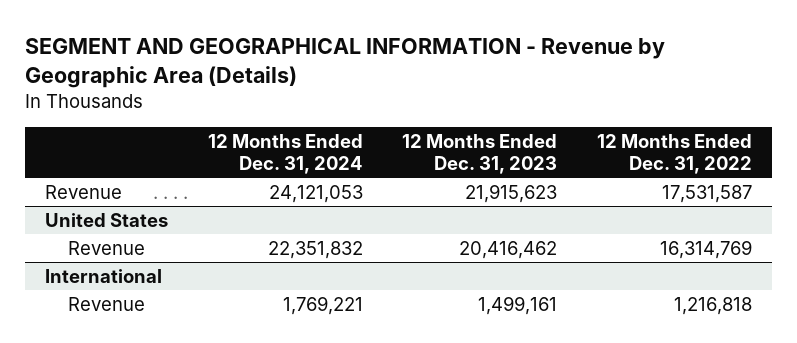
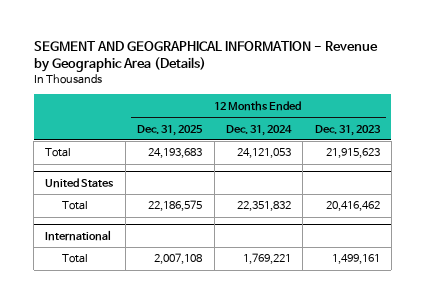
[597,133,753,175] 12 Months Ended Dec. 31, 2022 -> none
none -> [137,124,204,136] Dec. 31, 2025
[45,184,123,199] Revenue -> [45,148,72,158] Total
[67,240,145,255] Revenue -> [61,201,88,211] Total
[67,296,145,311] Revenue -> [61,254,88,264] Total

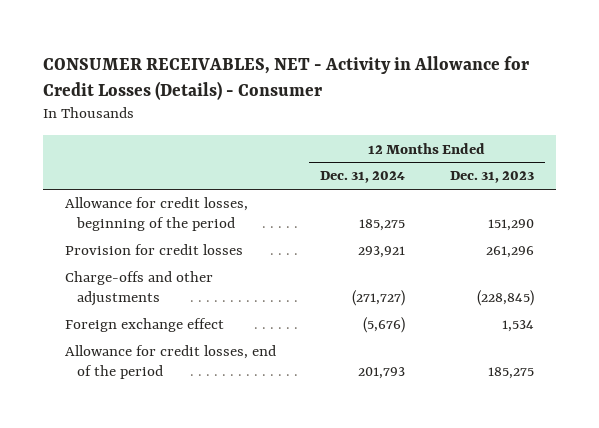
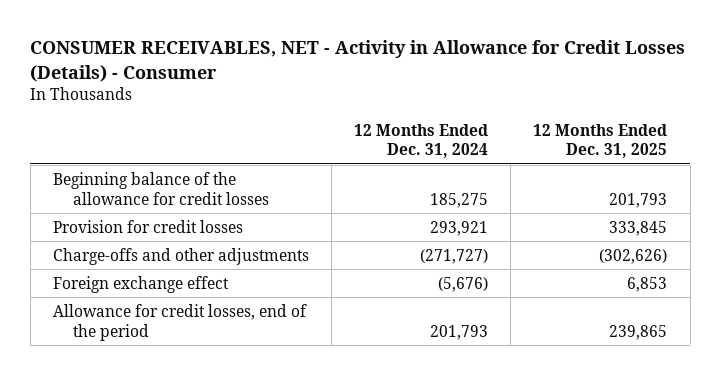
[449,171,534,184] Dec. 31, 2023 -> none
none -> [533,123,668,159] 12 Months Ended Dec. 31, 2025
[65,197,249,232] Allowance for credit losses, beginning of the period -> [52,171,270,205] Beginning balance of the allowance for credit losses

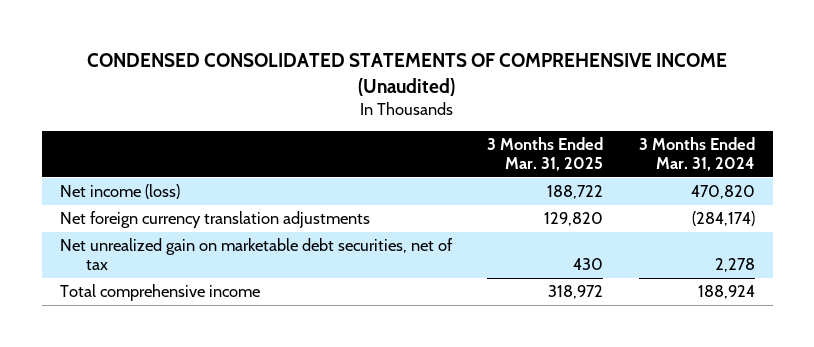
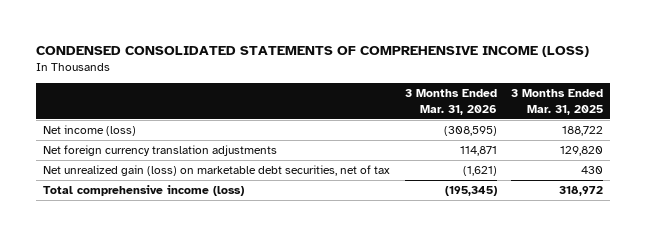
[87,53,728,96] CONDENSED CONSOLIDATED STATEMENTS OF COMPREHENSIVE INCOME (Unaudited) -> [36,45,590,57] CONDENSED CONSOLIDATED STATEMENTS OF COMPREHENSIVE INCOME (LOSS)
[638,137,755,172] 3 Months Ended Mar. 31, 2024 -> none
none -> [404,89,497,115] 3 Months Ended Mar. 31, 2026
[59,238,453,271] Net unrealized gain on marketable debt securities, net of tax -> [43,165,391,177] Net unrealized gain (loss) on marketable debt securities, net of tax
[59,284,260,302] Total comprehensive income -> [43,185,245,197] Total comprehensive income (loss)

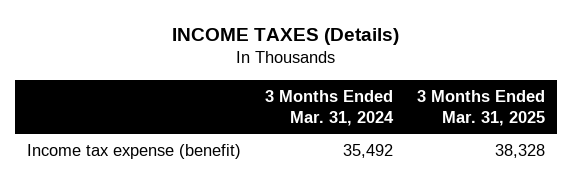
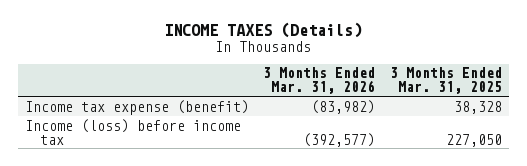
[264,90,394,126] 3 Months Ended Mar. 31, 2024 -> none
none -> [263,67,376,95] 3 Months Ended Mar. 31, 2026
none -> [25,118,242,145] Income (loss) before income tax

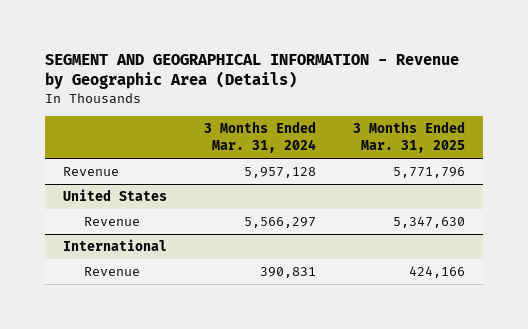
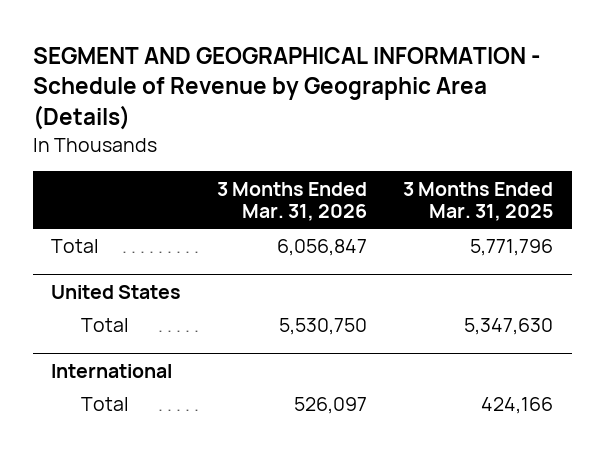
[44,53,459,90] SEGMENT AND GEOGRAPHICAL INFORMATION - Revenue by Geographic Area (Details) -> [33,46,541,131] SEGMENT AND GEOGRAPHICAL INFORMATION - Schedule of Revenue by Geographic Area (Details)
[203,121,316,154] 3 Months Ended Mar. 31, 2024 -> none
none -> [217,181,368,222] 3 Months Ended Mar. 31, 2026
[63,167,120,177] Revenue -> [51,239,100,254] Total
[83,217,140,227] Revenue -> [80,318,129,333] Total
[83,267,140,277] Revenue -> [80,397,129,412] Total

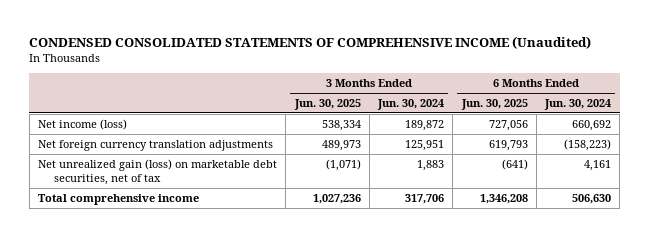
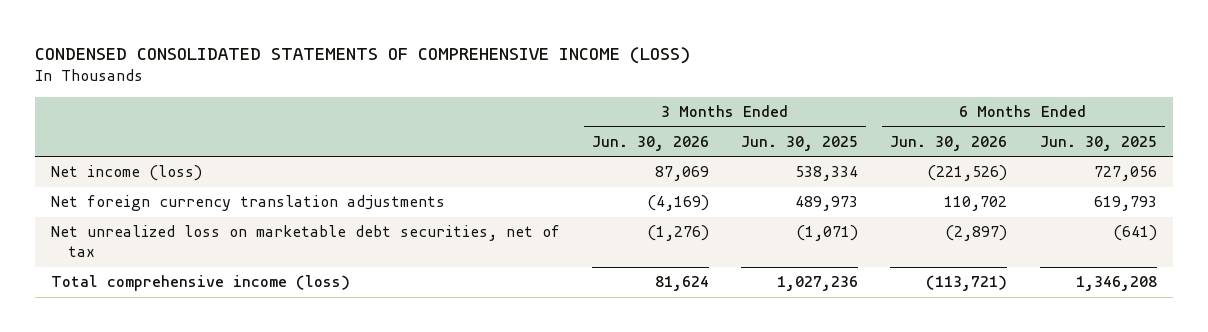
[29,35,592,49] CONDENSED CONSOLIDATED STATEMENTS OF COMPREHENSIVE INCOME (Unaudited) -> [34,46,690,64] CONDENSED CONSOLIDATED STATEMENTS OF COMPREHENSIVE INCOME (LOSS)
[377,98,445,110] Jun. 30, 2024 -> none
[544,98,612,110] Jun. 30, 2024 -> none
none -> [592,136,710,152] Jun. 30, 2026
none -> [890,136,1008,152] Jun. 30, 2026
[38,158,278,186] Net unrealized gain (loss) on marketable debt securities, net of tax -> [51,225,561,258] Net unrealized loss on marketable debt securities, net of tax
[38,193,200,205] Total comprehensive income -> [51,275,351,292] Total comprehensive income (loss)

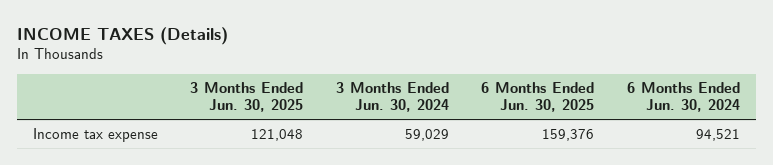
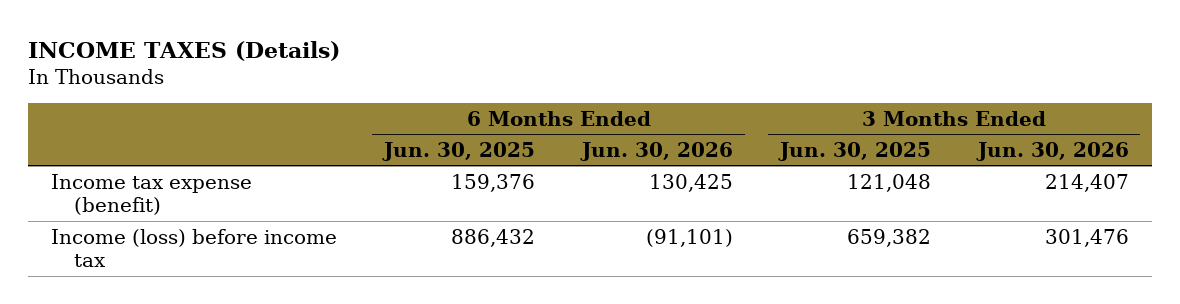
[335,82,449,113] 3 Months Ended Jun. 30, 2024 -> none
[626,82,740,113] 6 Months Ended Jun. 30, 2024 -> none
none -> [579,141,733,161] Jun. 30, 2026
none -> [975,141,1129,161] Jun. 30, 2026
[33,128,159,143] Income tax expense -> [51,173,253,215] Income tax expense (benefit)
none -> [51,228,338,267] Income (loss) before income tax

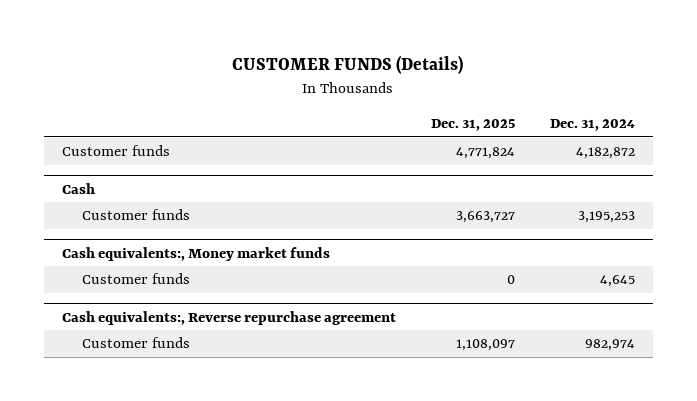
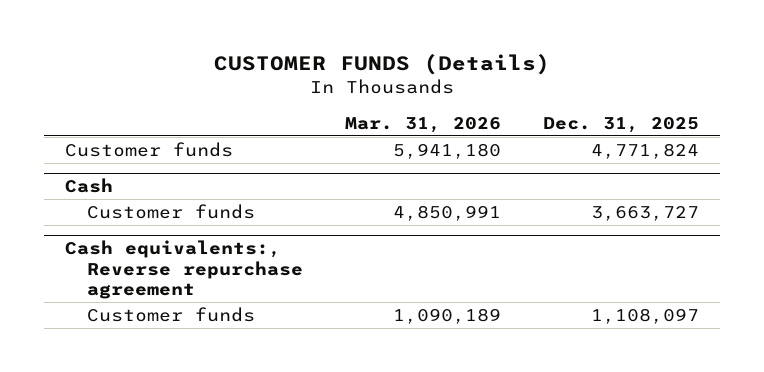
[550,118,636,131] Dec. 31, 2024 -> none
none -> [344,116,501,133] Mar. 31, 2026
[61,246,330,261] Cash equivalents:, Money market funds -> none
[81,273,190,285] Customer funds -> none

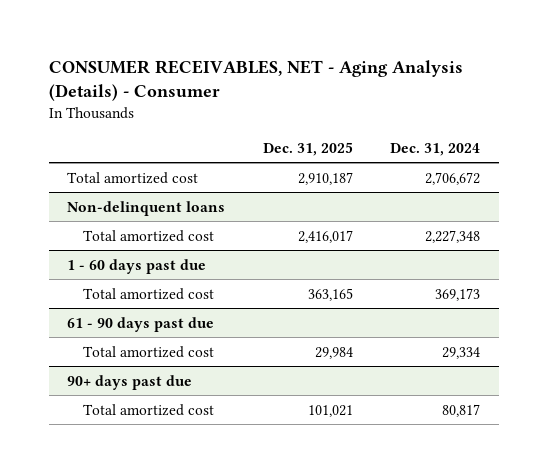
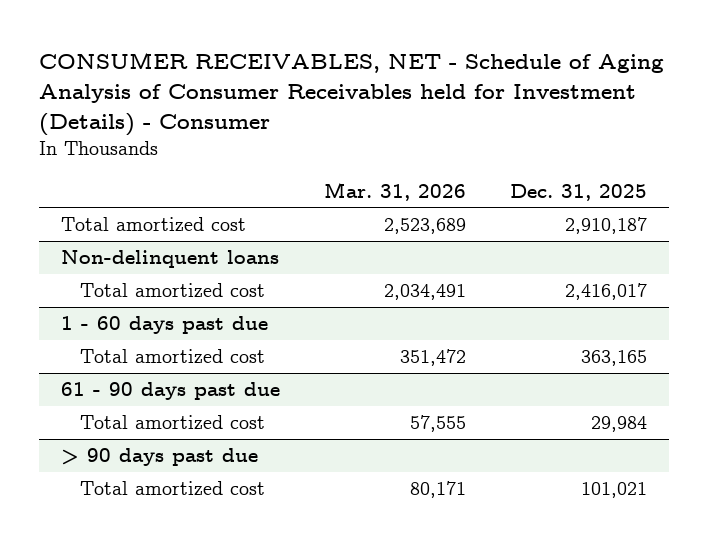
[48,59,463,101] CONSUMER RECEIVABLES, NET - Aging Analysis (Details) - Consumer -> [38,51,664,136] CONSUMER RECEIVABLES, NET - Schedule of Aging Analysis of Consumer Receivables held for Investment (Details) - Consumer
[390,142,481,156] Dec. 31, 2024 -> none
none -> [324,181,467,201] Mar. 31, 2026
[67,374,193,390] 90+ days past due -> [60,448,258,467] > 90 days past due

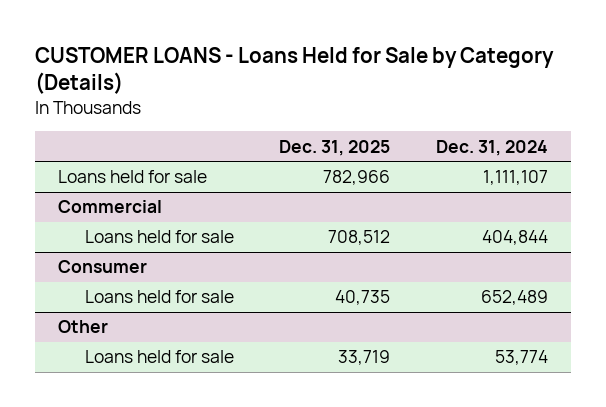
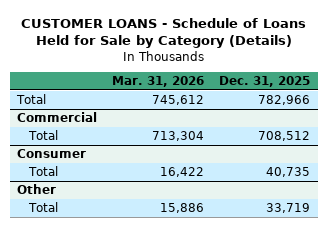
[35,46,555,95] CUSTOMER LOANS - Loans Held for Sale by Category (Details) -> [20,17,306,49] CUSTOMER LOANS - Schedule of Loans Held for Sale by Category (Details)
[435,139,548,156] Dec. 31, 2024 -> none
none -> [112,76,205,88] Mar. 31, 2026
[57,170,207,184] Loans held for sale -> [16,93,47,104] Total
[85,230,235,244] Loans held for sale -> [27,129,58,140] Total
[85,290,235,304] Loans held for sale -> [27,165,58,176] Total
[85,350,235,364] Loans held for sale -> [27,201,58,212] Total

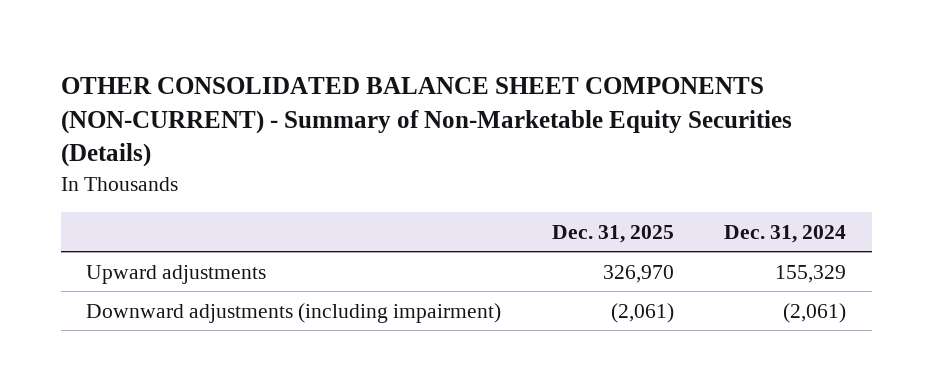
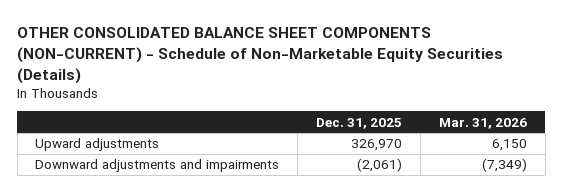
[60,77,792,168] OTHER CONSOLIDATED BALANCE SHEET COMPONENTS (NON-CURRENT) - Summary of Non-Marketable Equity Securities (Details) -> [17,27,504,84] OTHER CONSOLIDATED BALANCE SHEET COMPONENTS (NON-CURRENT) - Schedule of Non-Marketable Equity Securities (Details)
[724,224,847,243] Dec. 31, 2024 -> none
none -> [438,117,527,129] Mar. 31, 2026
[86,302,502,323] Downward adjustments (including impairment) -> [35,159,280,173] Downward adjustments and impairments

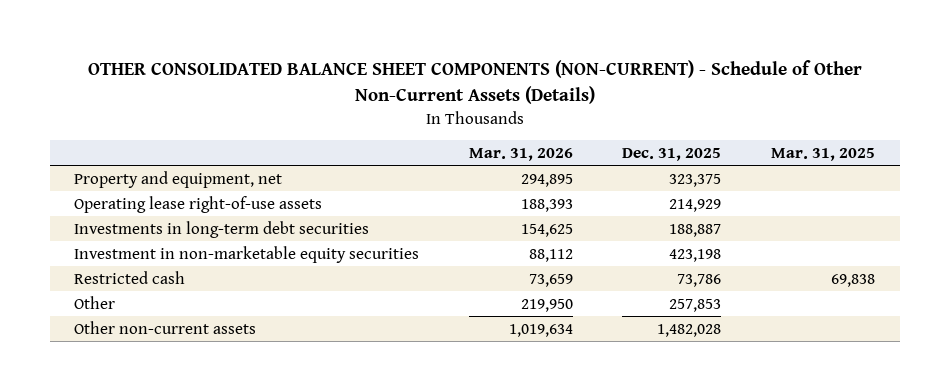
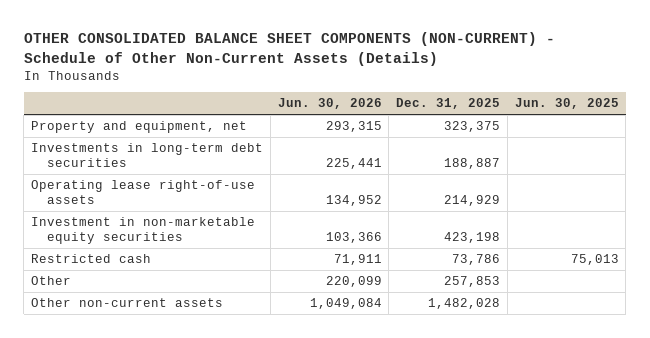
[468,147,573,161] Mar. 31, 2026 -> none
[770,147,875,161] Mar. 31, 2025 -> none
none -> [277,98,382,110] Jun. 30, 2026
none -> [514,98,619,110] Jun. 30, 2025
[74,195,323,213] Operating lease right-of-use assets -> [31,180,256,205] Operating lease right-of-use assets

